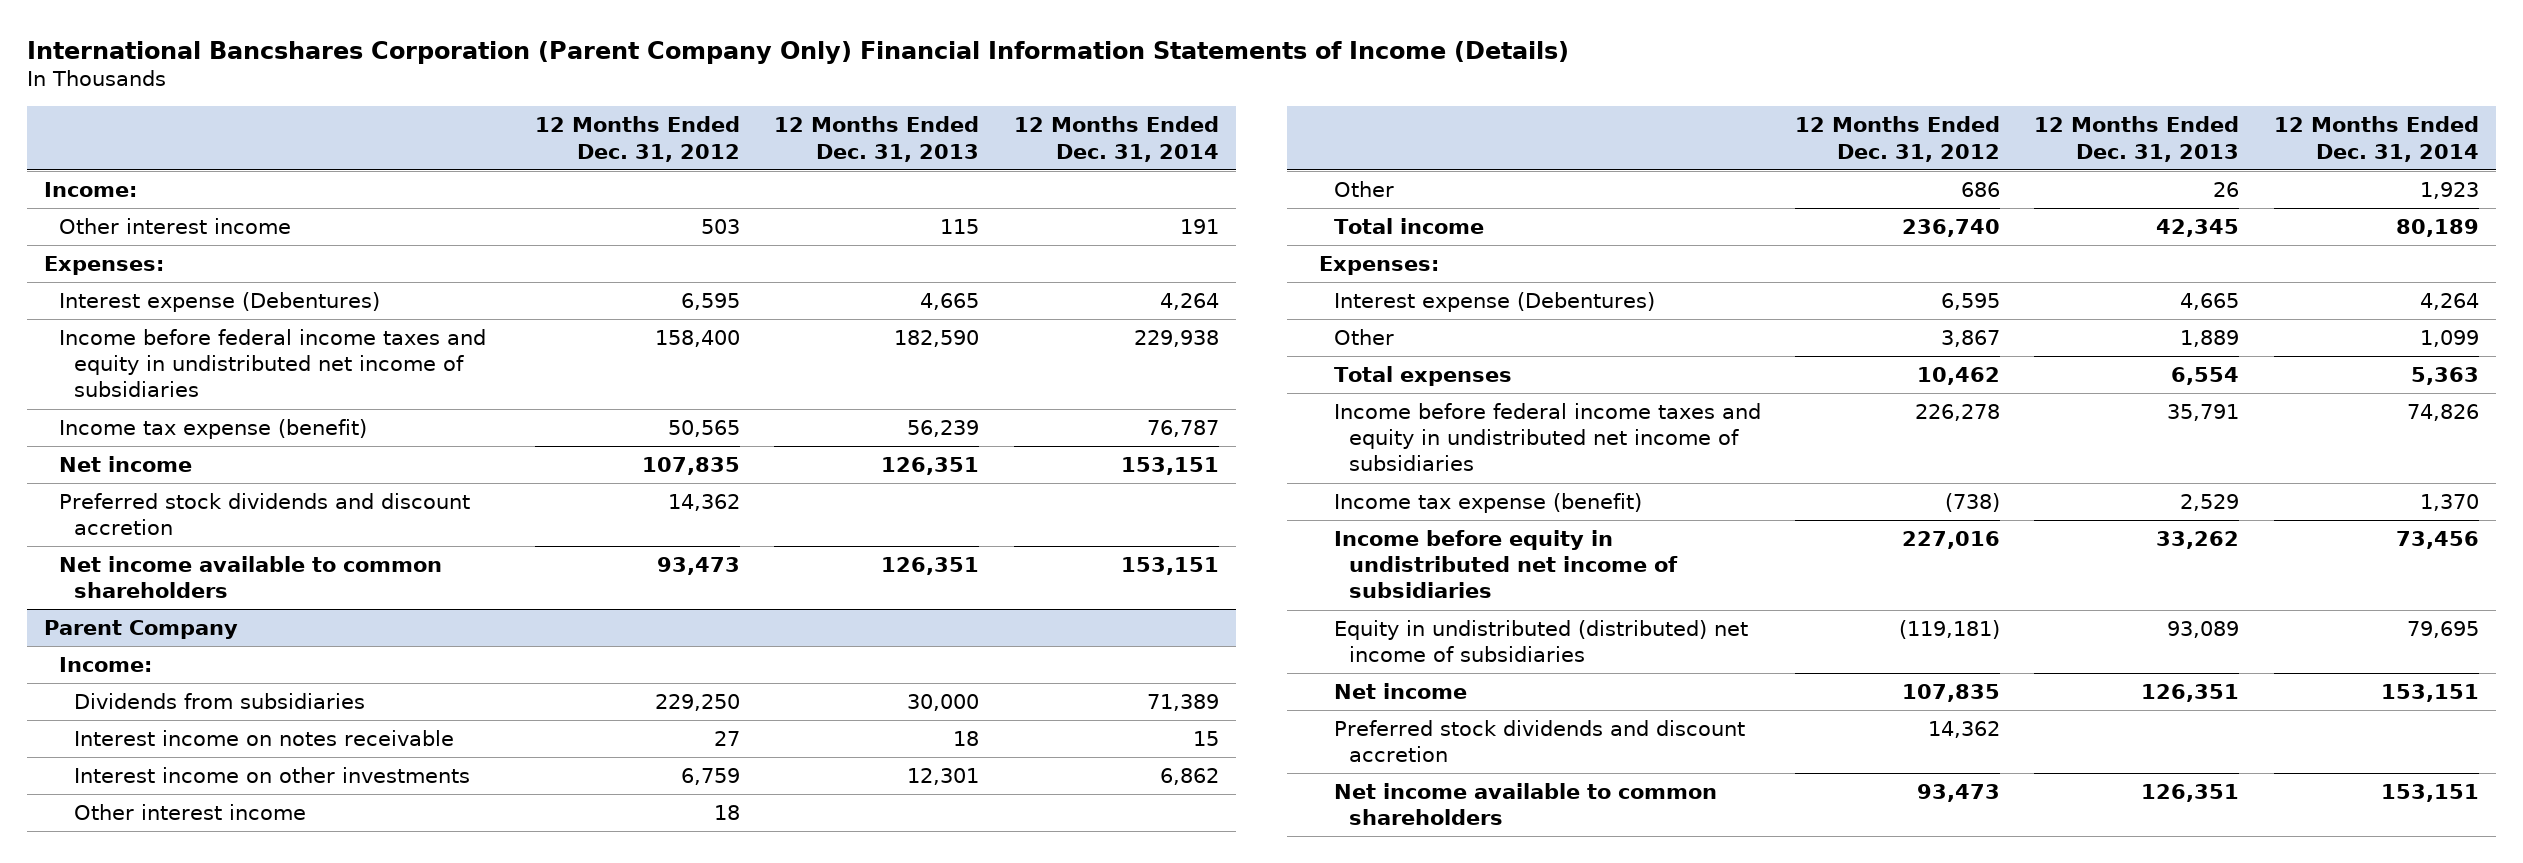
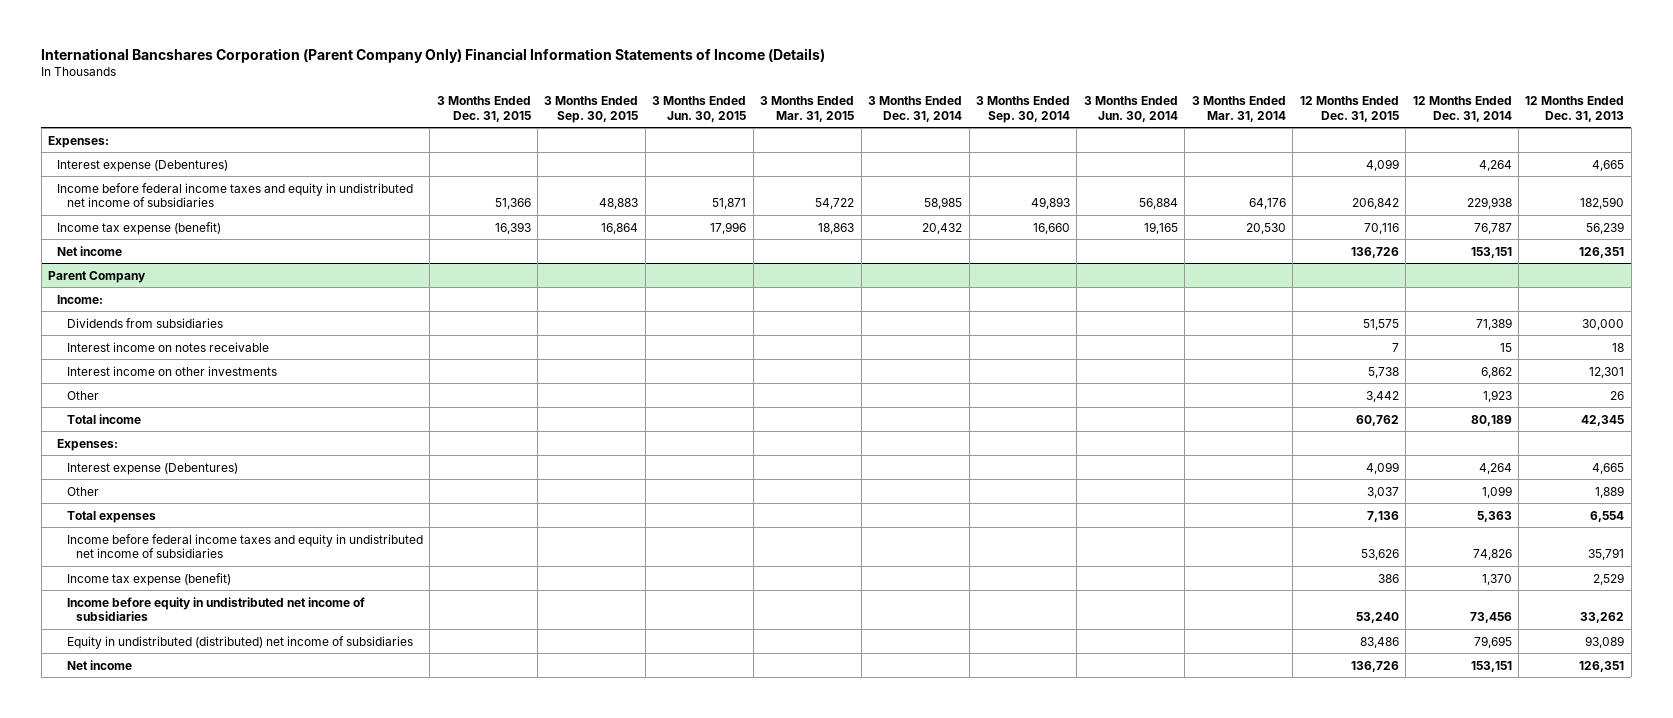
[535,116,741,162] 12 Months Ended Dec. 31, 2012 -> none
none -> [436,95,531,122] 3 Months Ended Dec. 31, 2015
none -> [544,95,639,123] 3 Months Ended Sep. 30, 2015
none -> [652,95,747,122] 3 Months Ended Jun. 30, 2015
none -> [760,95,855,122] 3 Months Ended Mar. 31, 2015
none -> [868,95,963,122] 3 Months Ended Dec. 31, 2014
none -> [975,95,1070,123] 3 Months Ended Sep. 30, 2014
none -> [1083,95,1178,122] 3 Months Ended Jun. 30, 2014
none -> [1191,95,1286,122] 3 Months Ended Mar. 31, 2014
none -> [1299,95,1399,122] 12 Months Ended Dec. 31, 2015
[44,182,138,198] Income: -> none
[58,218,291,235] Other interest income -> none
[58,493,470,536] Preferred stock dividends and discount accretion -> none
[58,556,442,599] Net income available to common shareholders -> none
[73,804,306,821] Other interest income -> none
[1333,720,1745,763] Preferred stock dividends and discount accretion -> none
[1333,783,1717,826] Net income available to common shareholders -> none

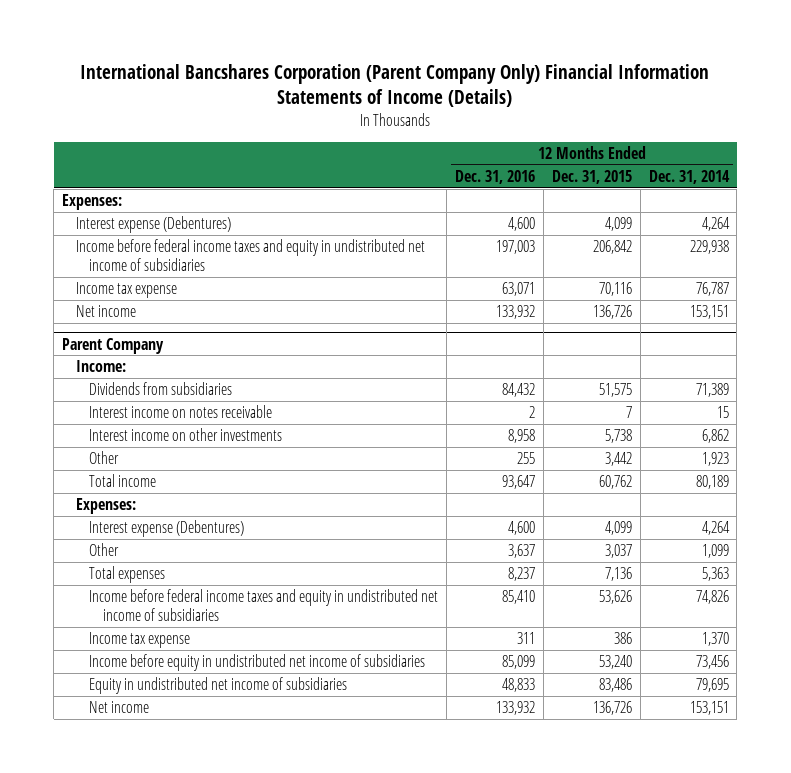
[436,95,531,122] 3 Months Ended Dec. 31, 2015 -> none
[544,95,639,123] 3 Months Ended Sep. 30, 2015 -> none
[652,95,747,122] 3 Months Ended Jun. 30, 2015 -> none
[760,95,855,122] 3 Months Ended Mar. 31, 2015 -> none
[868,95,963,122] 3 Months Ended Dec. 31, 2014 -> none
[975,95,1070,123] 3 Months Ended Sep. 30, 2014 -> none
[1083,95,1178,122] 3 Months Ended Jun. 30, 2014 -> none
[1191,95,1286,122] 3 Months Ended Mar. 31, 2014 -> none
[1525,95,1625,122] 12 Months Ended Dec. 31, 2013 -> none
none -> [454,170,535,185] Dec. 31, 2016
[57,221,222,235] Income tax expense (benefit) -> [75,282,177,299] Income tax expense
[66,572,231,586] Income tax expense (benefit) -> [89,632,191,649] Income tax expense
[66,635,413,649] Equity in undistributed (distributed) net income of subsidiaries -> [89,677,348,695] Equity in undistributed net income of subsidiaries

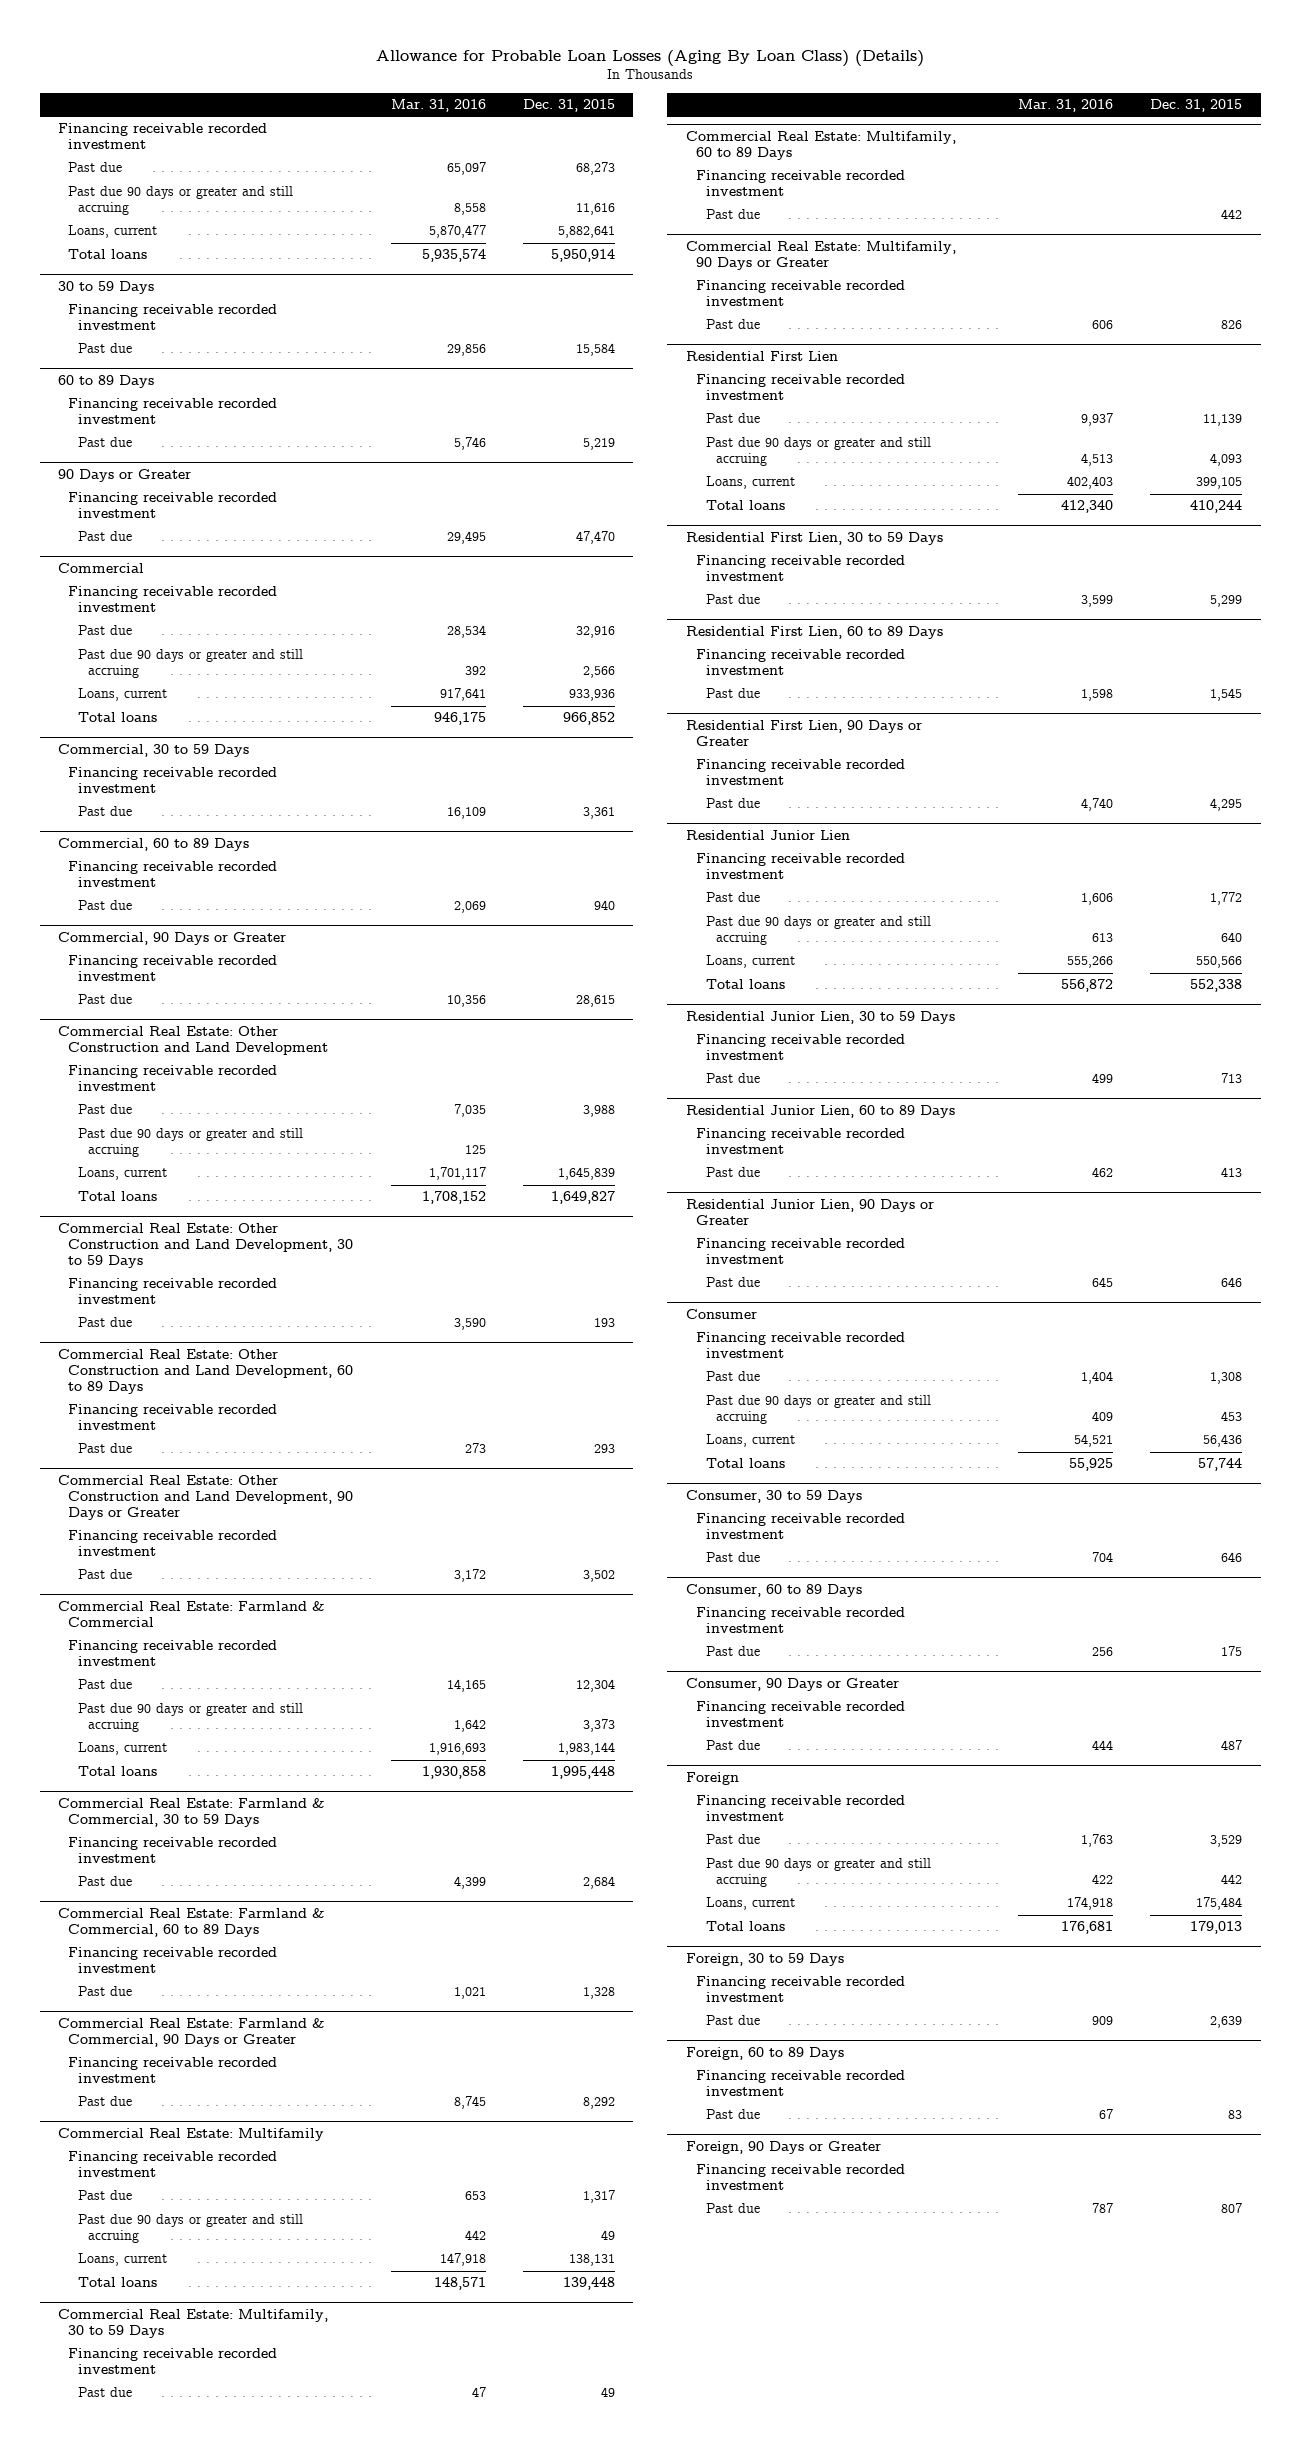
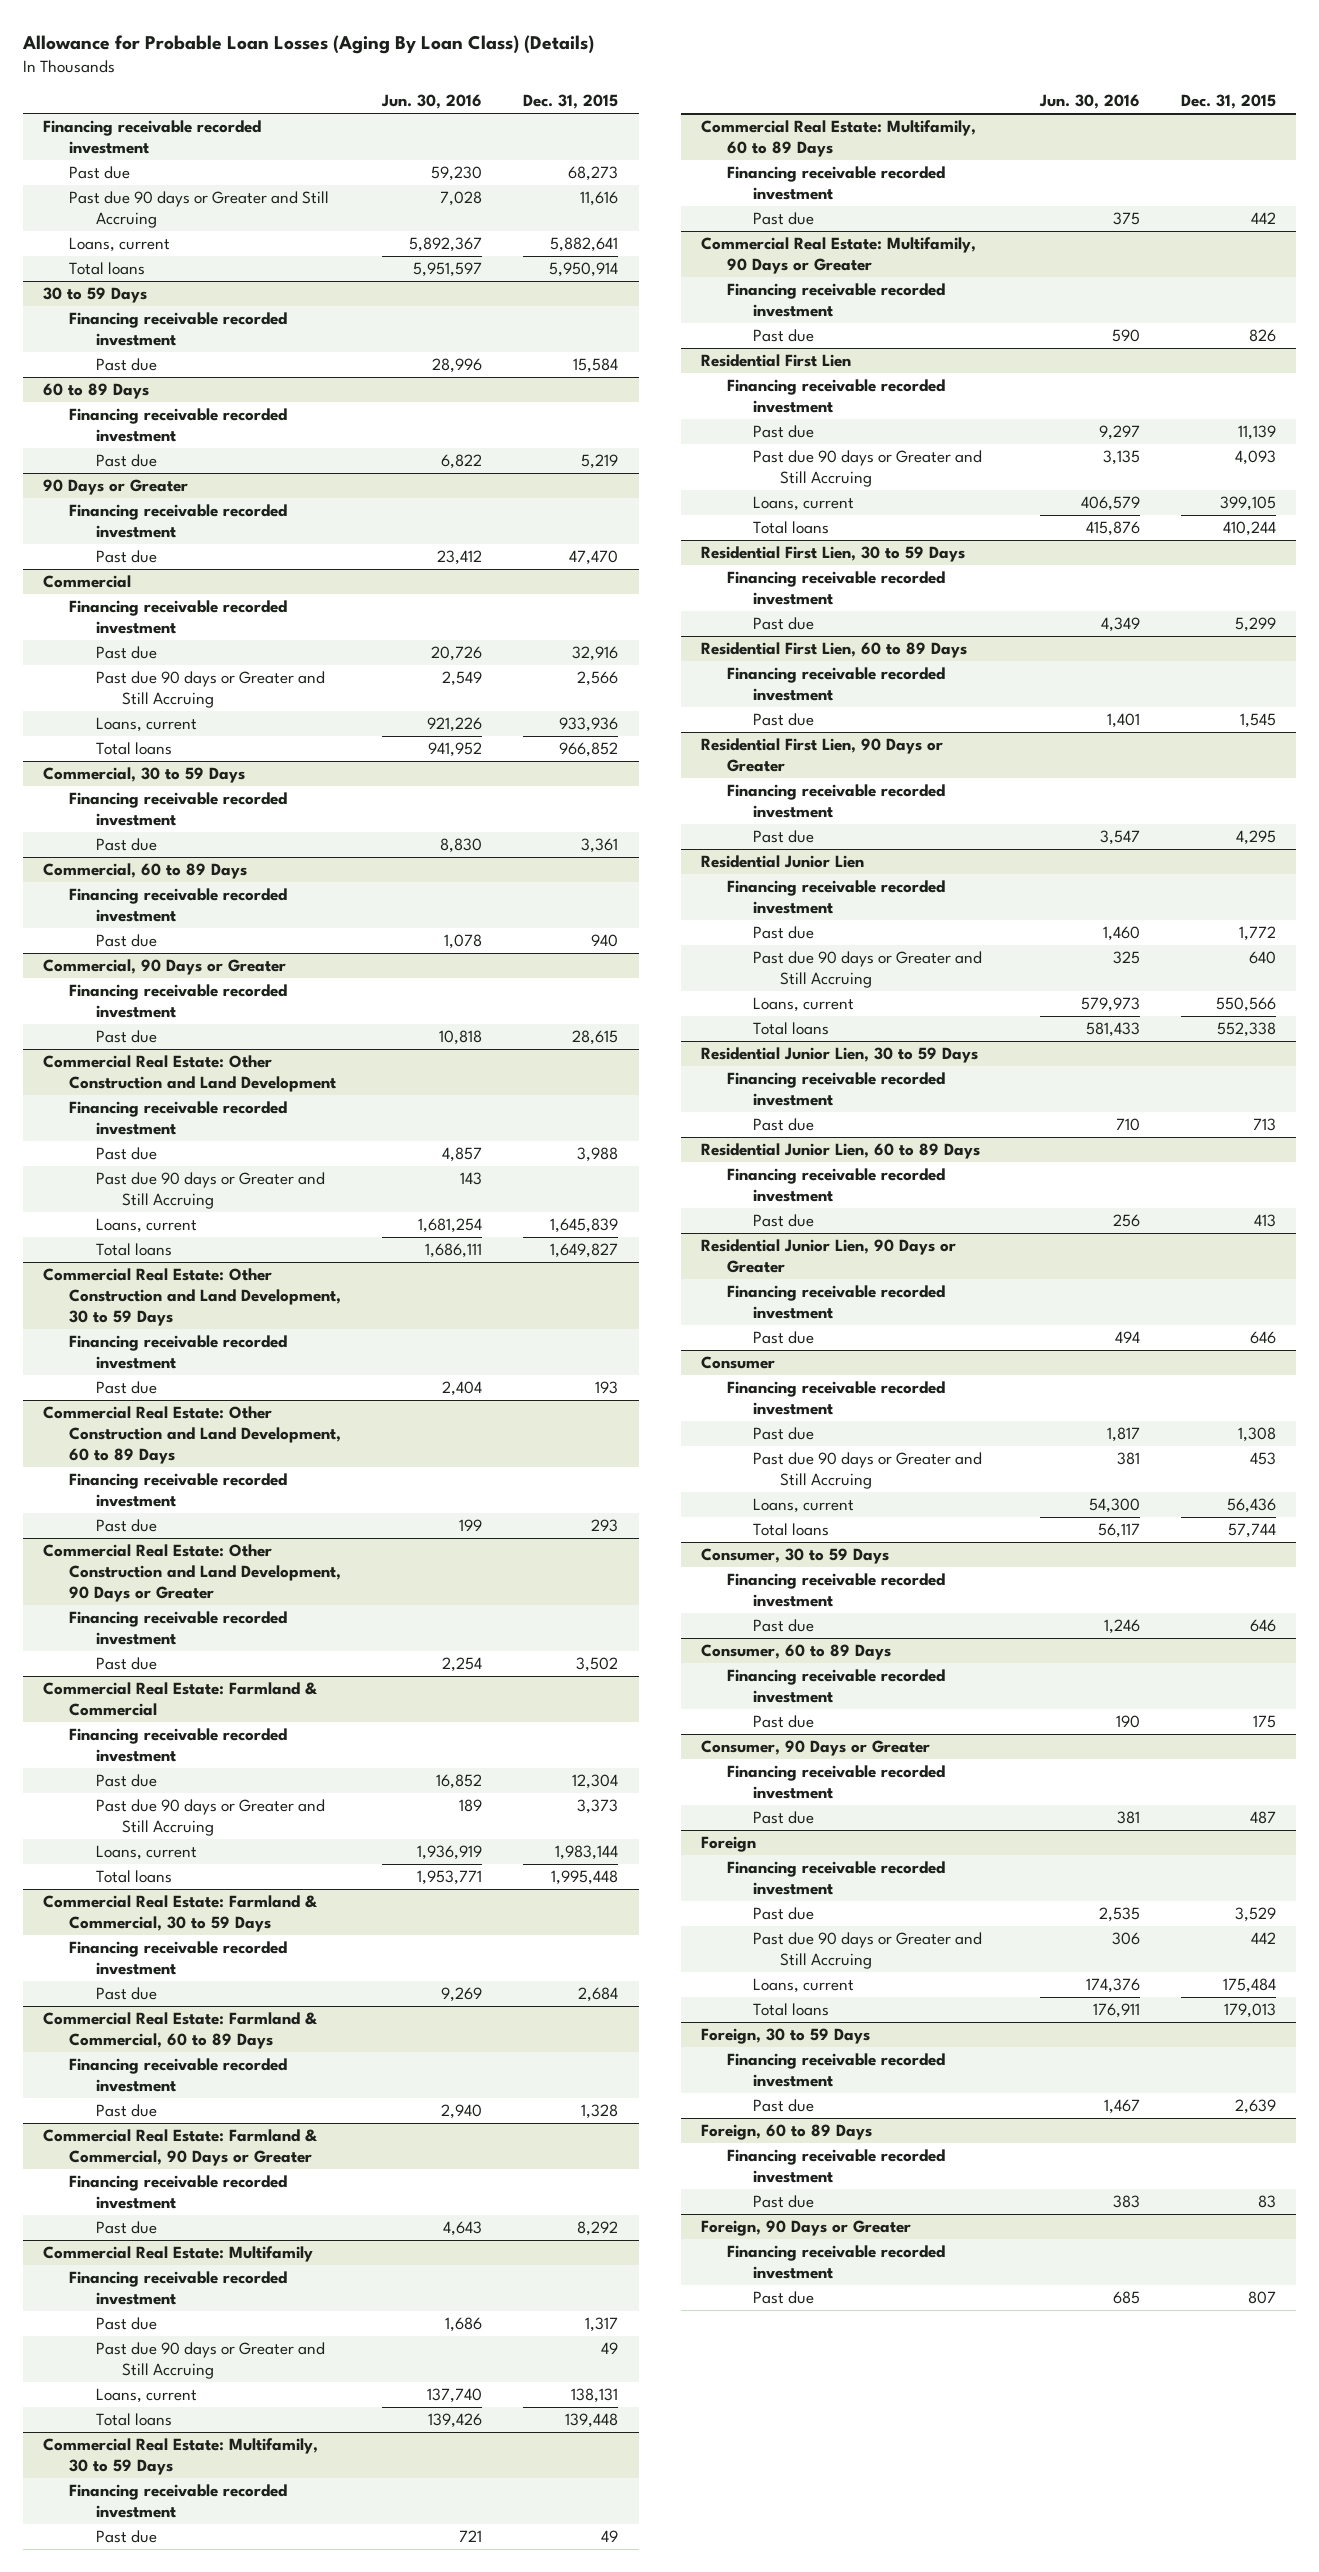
[390,99,486,113] Mar. 31, 2016 -> none
none -> [381,94,483,110] Jun. 30, 2016
[68,186,294,216] Past due 90 days or greater and still accruing -> [69,191,330,229] Past due 90 days or Greater and Still Accruing
[78,649,304,679] Past due 90 days or greater and still accruing -> [95,671,325,709] Past due 90 days or Greater and Still Accruing
[78,1128,304,1158] Past due 90 days or greater and still accruing -> [95,1172,325,1210] Past due 90 days or Greater and Still Accruing
[78,1703,304,1733] Past due 90 days or greater and still accruing -> [95,1799,325,1837] Past due 90 days or Greater and Still Accruing
[78,2214,304,2244] Past due 90 days or greater and still accruing -> [95,2342,325,2380] Past due 90 days or Greater and Still Accruing
[705,437,931,467] Past due 90 days or greater and still accruing -> [753,450,983,488] Past due 90 days or Greater and Still Accruing
[705,916,931,946] Past due 90 days or greater and still accruing -> [753,951,983,989] Past due 90 days or Greater and Still Accruing
[705,1395,931,1425] Past due 90 days or greater and still accruing -> [753,1452,983,1490] Past due 90 days or Greater and Still Accruing
[705,1858,931,1888] Past due 90 days or greater and still accruing -> [753,1932,983,1970] Past due 90 days or Greater and Still Accruing

